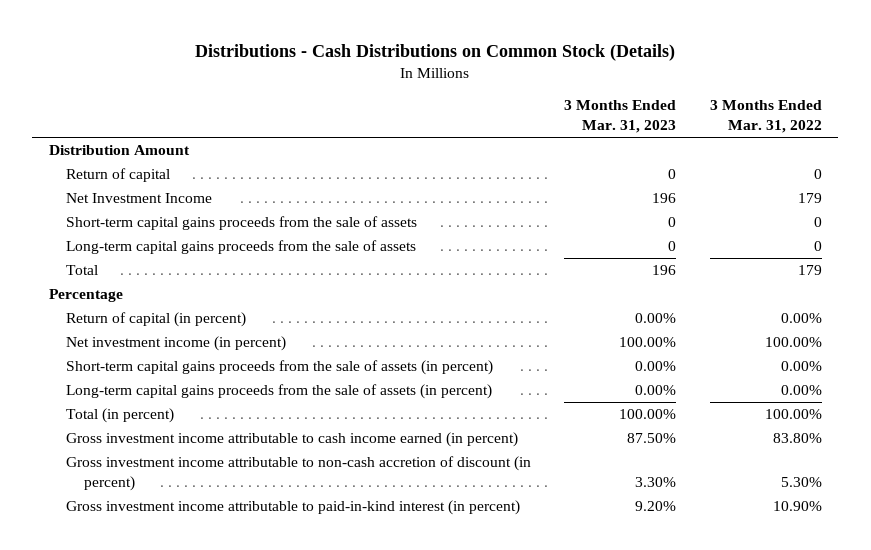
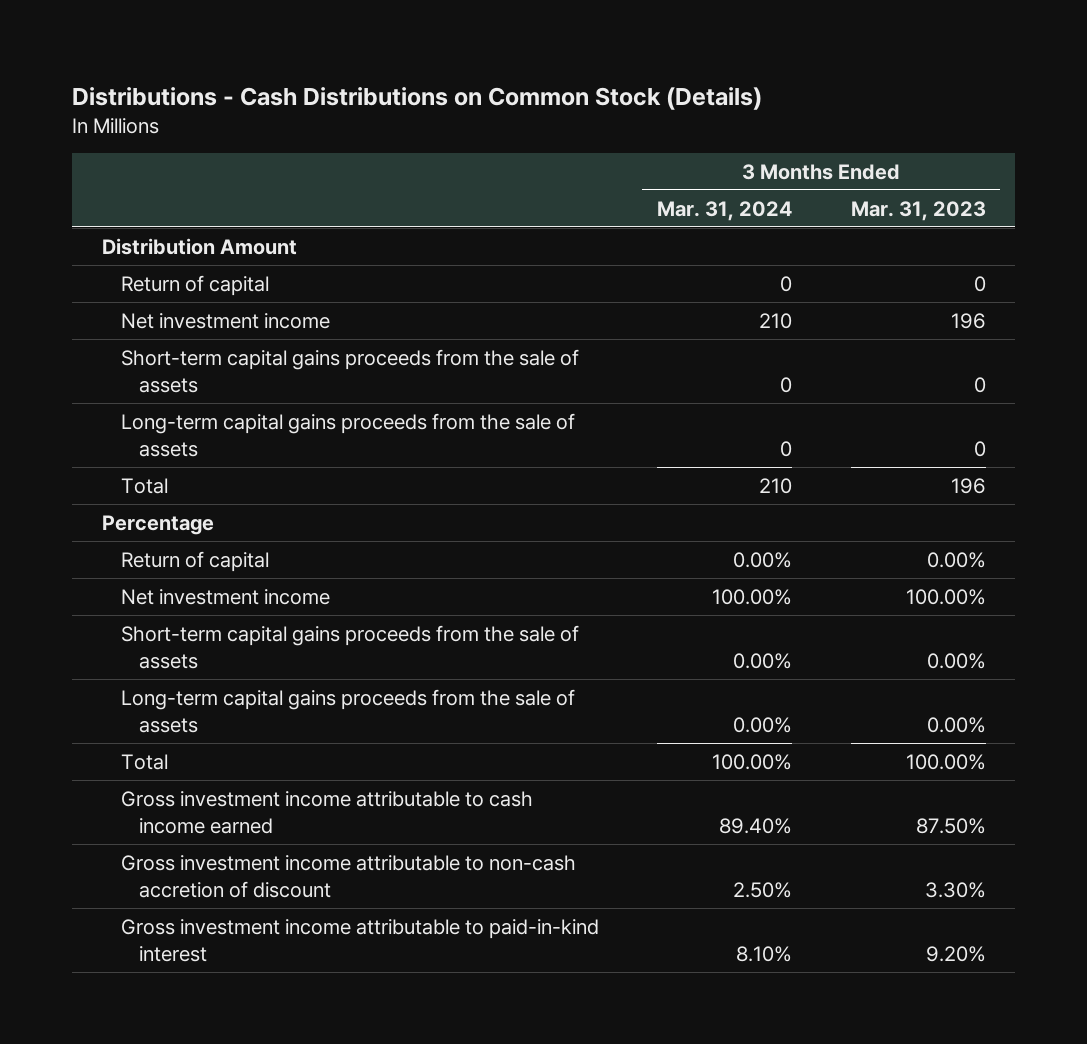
[709,100,822,134] 3 Months Ended Mar. 31, 2022 -> none
none -> [657,200,793,221] Mar. 31, 2024
[66,193,213,204] Net Investment Income -> [120,312,330,329] Net investment income
[66,408,175,424] Total (in percent) -> none
[66,312,247,328] Return of capital (in percent) -> [120,550,269,572] Return of capital
[66,336,287,352] Net investment income (in percent) -> [120,588,330,605] Net investment income
[66,360,494,376] Short-term capital gains proceeds from the sale of assets (in percent) -> [120,624,579,669] Short-term capital gains proceeds from the sale of assets
[66,384,493,400] Long-term capital gains proceeds from the sale of assets (in percent) -> [120,688,575,733] Long-term capital gains proceeds from the sale of assets
none -> [120,753,168,770] Total
[66,432,519,448] Gross investment income attributable to cash income earned (in percent) -> [120,790,533,834] Gross investment income attributable to cash income earned
[66,456,532,491] Gross investment income attributable to non-cash accretion of discount (in percent) -> [120,854,576,898] Gross investment income attributable to non-cash accretion of discount
[66,500,521,516] Gross investment income attributable to paid-in-kind interest (in percent) -> [120,918,599,962] Gross investment income attributable to paid-in-kind interest

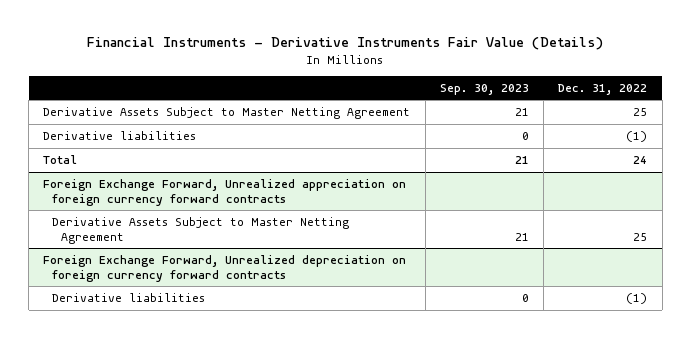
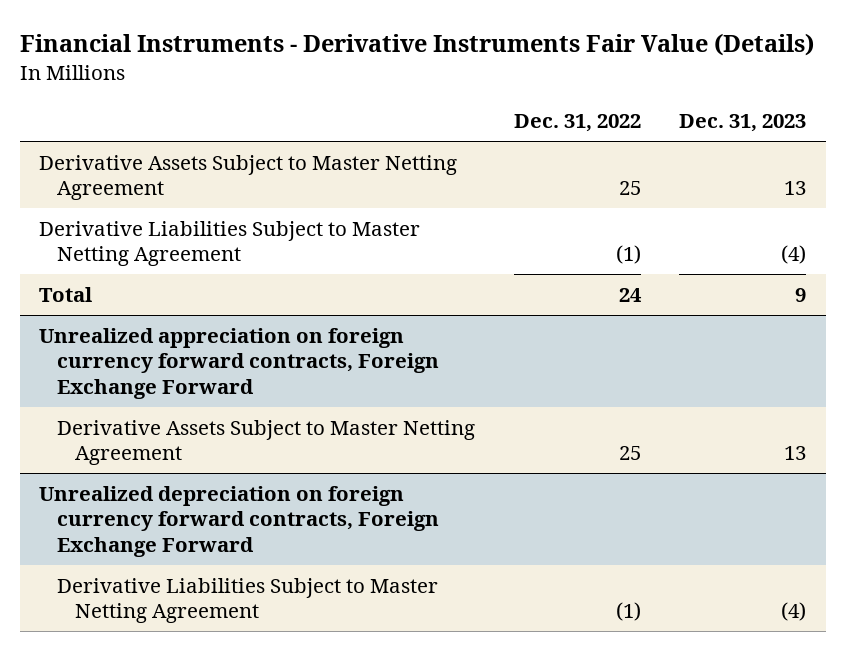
[439,83,529,95] Sep. 30, 2023 -> none
none -> [679,114,807,133] Dec. 31, 2023
[43,130,197,140] Derivative liabilities -> [39,220,421,267] Derivative Liabilities Subject to Master Netting Agreement
[43,178,407,206] Foreign Exchange Forward, Unrealized appreciation on foreign currency forward contracts -> [39,327,439,399] Unrealized appreciation on foreign currency forward contracts, Foreign Exchange Forward
[43,254,407,282] Foreign Exchange Forward, Unrealized depreciation on foreign currency forward contracts -> [39,485,439,557] Unrealized depreciation on foreign currency forward contracts, Foreign Exchange Forward
[52,292,206,302] Derivative liabilities -> [56,577,438,624] Derivative Liabilities Subject to Master Netting Agreement

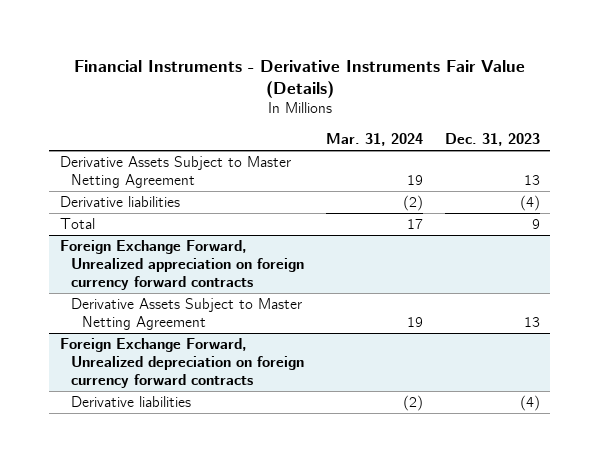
[513,114,641,133] Dec. 31, 2022 -> none
none -> [325,133,423,147] Mar. 31, 2024
[39,220,421,267] Derivative Liabilities Subject to Master Netting Agreement -> [60,196,181,208] Derivative liabilities
[39,327,439,399] Unrealized appreciation on foreign currency forward contracts, Foreign Exchange Forward -> [60,240,305,290] Foreign Exchange Forward, Unrealized appreciation on foreign currency forward contracts
[39,485,439,557] Unrealized depreciation on foreign currency forward contracts, Foreign Exchange Forward -> [60,338,305,388] Foreign Exchange Forward, Unrealized depreciation on foreign currency forward contracts
[56,577,438,624] Derivative Liabilities Subject to Master Netting Agreement -> [71,396,192,408] Derivative liabilities

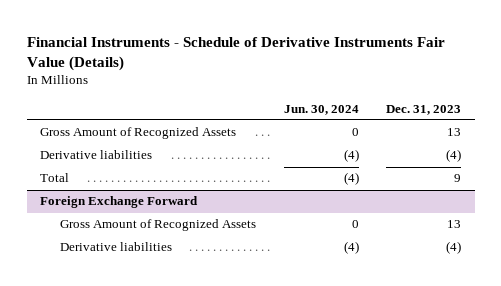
[73,59,525,99] Financial Instruments - Derivative Instruments Fair Value (Details) -> [26,36,445,71] Financial Instruments - Schedule of Derivative Instruments Fair Value (Details)
[325,133,423,147] Mar. 31, 2024 -> none
none -> [283,104,359,115] Jun. 30, 2024
[60,156,292,189] Derivative Assets Subject to Master Netting Agreement -> [40,127,237,140] Gross Amount of Recognized Assets
[60,240,305,290] Foreign Exchange Forward, Unrealized appreciation on foreign currency forward contracts -> none
[60,338,305,388] Foreign Exchange Forward, Unrealized depreciation on foreign currency forward contracts -> none
none -> [40,196,199,209] Foreign Exchange Forward
[71,298,303,331] Derivative Assets Subject to Master Netting Agreement -> [60,219,257,232] Gross Amount of Recognized Assets

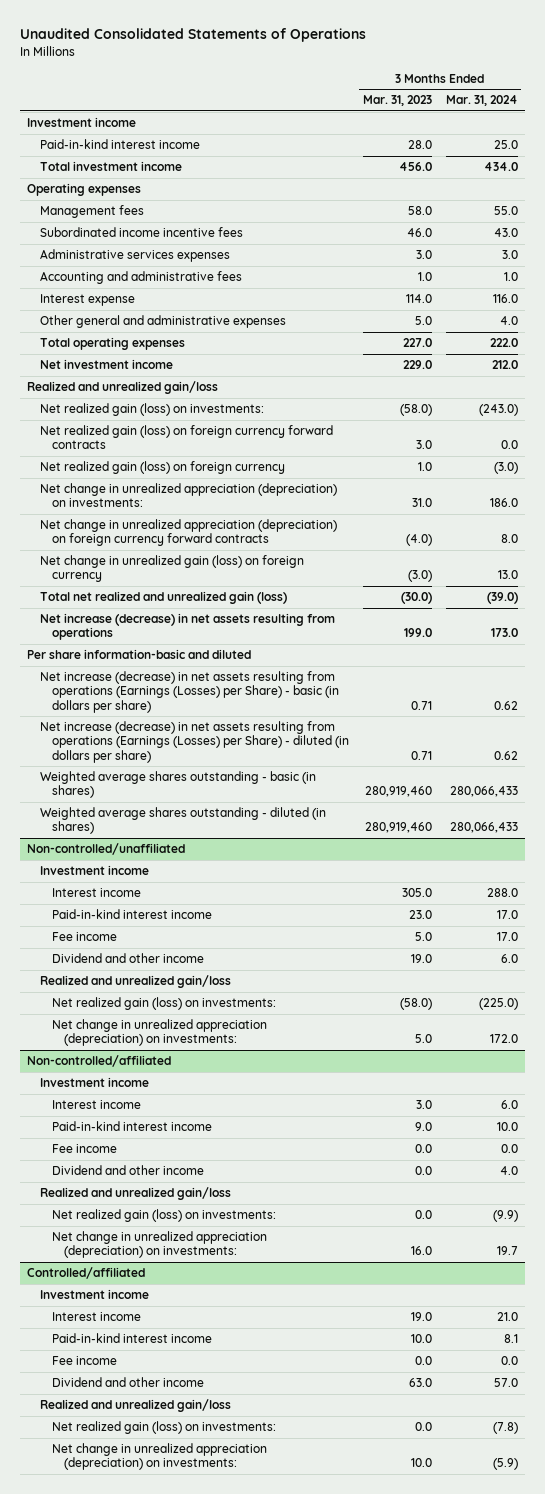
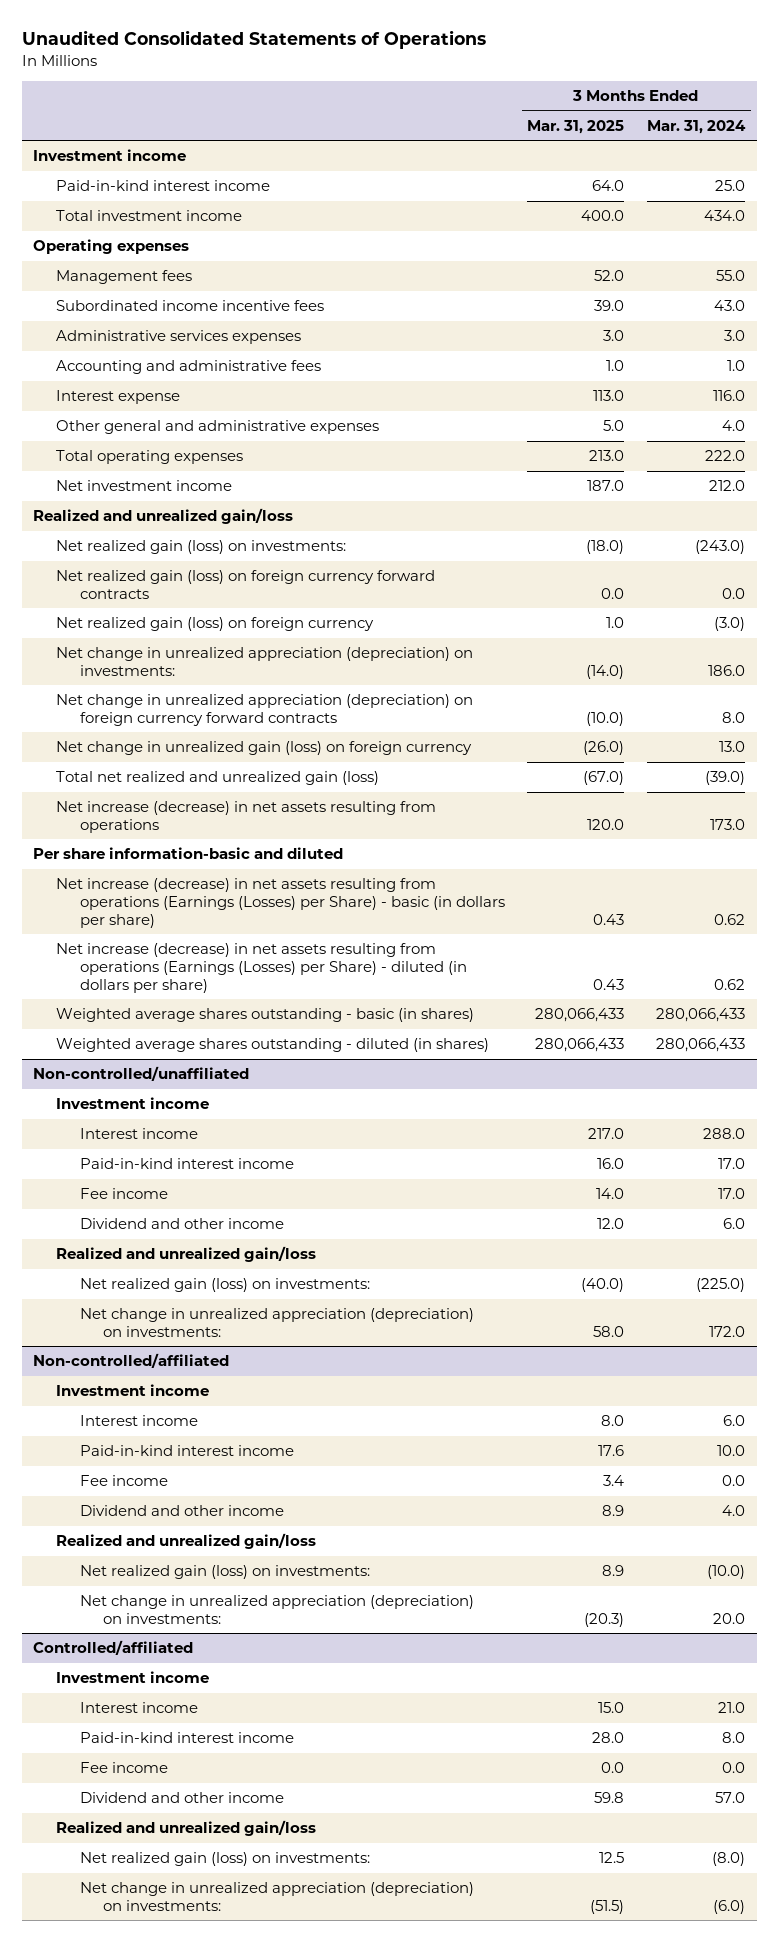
[362,95,432,107] Mar. 31, 2023 -> none
none -> [527,119,625,134] Mar. 31, 2025
[492,1210,518,1223] (9.9) -> [707,1565,746,1580] (10.0)
[496,1246,518,1256] 19.7 -> [713,1612,746,1624] 20.0
[503,1334,518,1344] 8.1 -> [722,1732,746,1744] 8.0
[492,1422,518,1435] (7.8) -> [712,1852,746,1867] (8.0)
[492,1458,518,1471] (5.9) -> [713,1899,746,1914] (6.0)

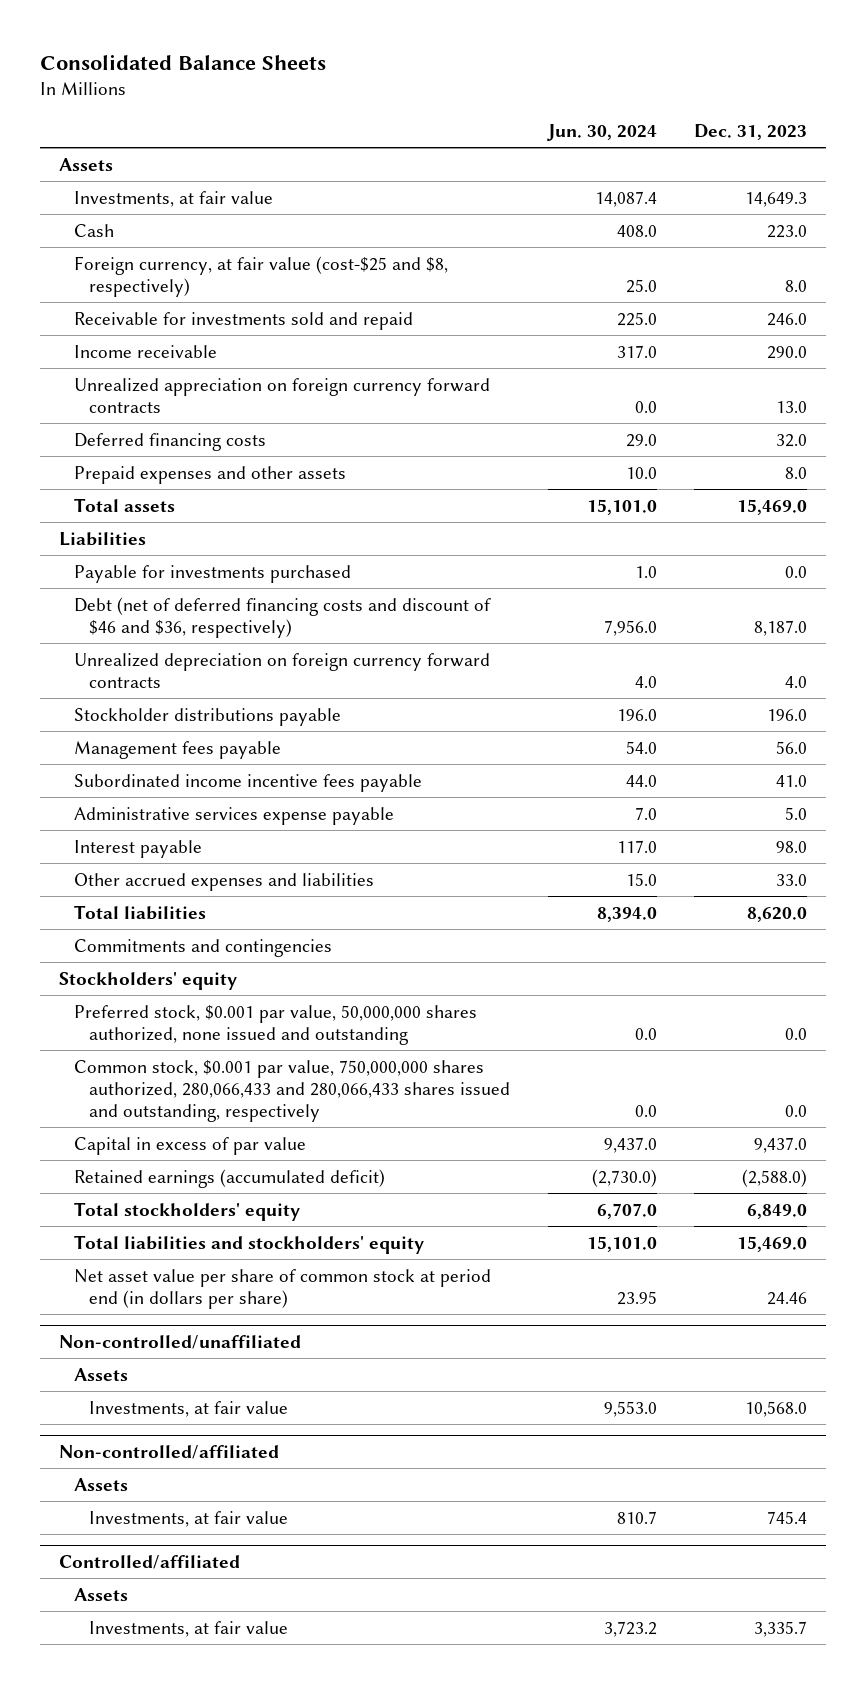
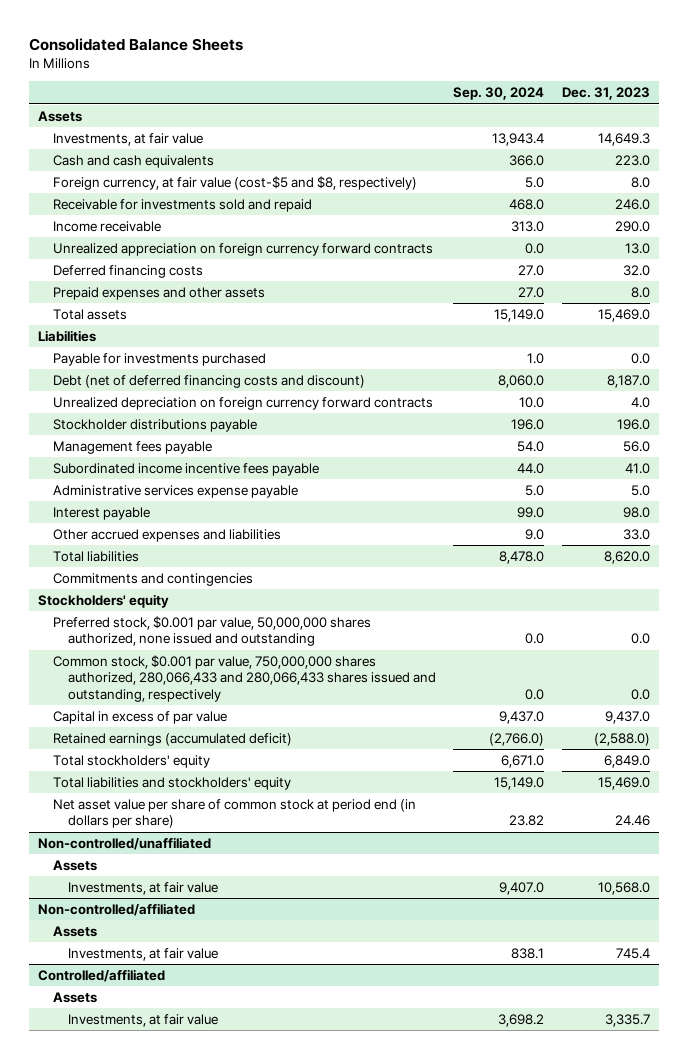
[546,123,657,141] Jun. 30, 2024 -> none
none -> [453,87,545,101] Sep. 30, 2024
[74,223,115,237] Cash -> [52,154,214,168] Cash and cash equivalents
[74,255,449,297] Foreign currency, at fair value (cost-$25 and $8, respectively) -> [52,175,417,190] Foreign currency, at fair value (cost-$5 and $8, respectively)
[74,596,492,638] Debt (net of deferred financing costs and discount of $46 and $36, respectively) -> [52,374,365,388] Debt (net of deferred financing costs and discount)

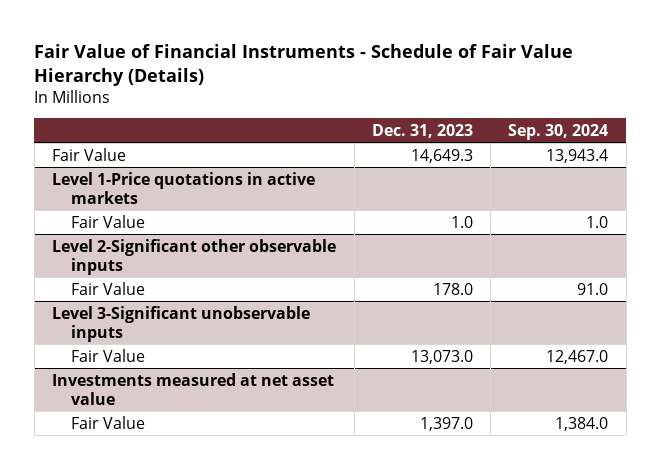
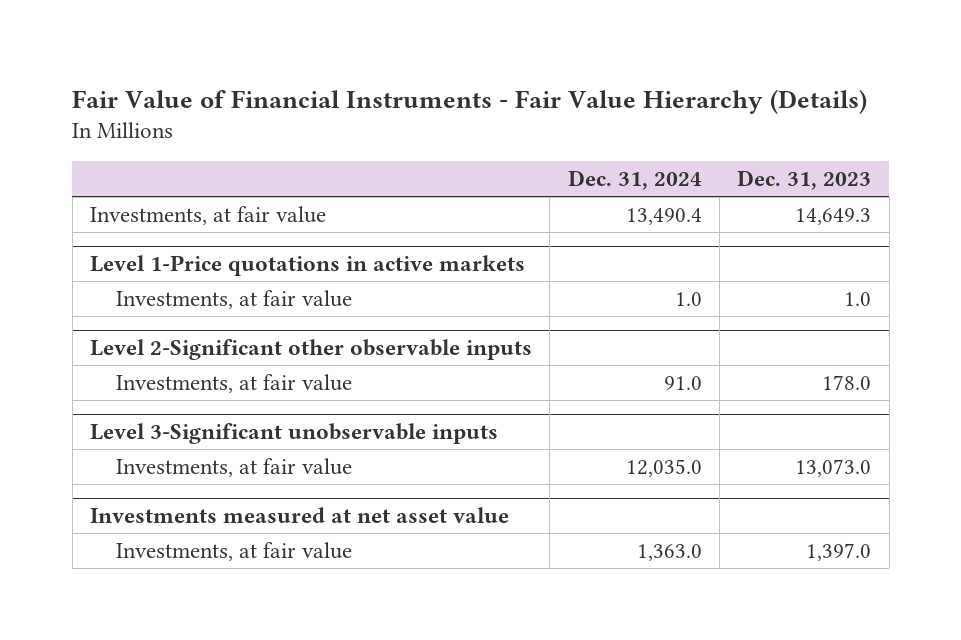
[34,44,574,87] Fair Value of Financial Instruments - Schedule of Fair Value Hierarchy (Details) -> [72,88,868,114] Fair Value of Financial Instruments - Fair Value Hierarchy (Details)
[508,123,609,140] Sep. 30, 2024 -> none
none -> [567,170,702,191] Dec. 31, 2024
[52,147,127,161] Fair Value -> [90,205,327,225] Investments, at fair value
[71,214,146,228] Fair Value -> [115,289,352,309] Investments, at fair value
[71,281,146,295] Fair Value -> [115,373,352,393] Investments, at fair value
[71,348,146,362] Fair Value -> [115,457,352,477] Investments, at fair value
[71,415,146,429] Fair Value -> [115,541,352,561] Investments, at fair value

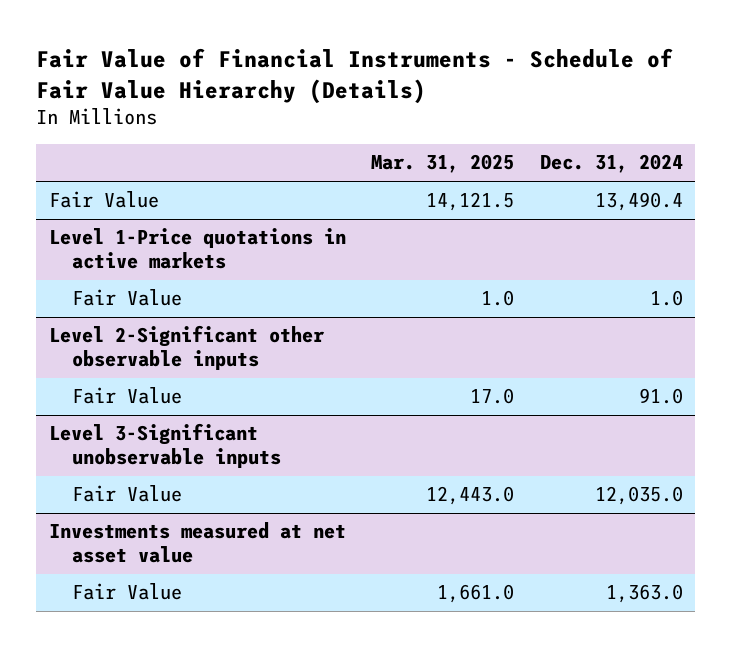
[72,88,868,114] Fair Value of Financial Instruments - Fair Value Hierarchy (Details) -> [36,47,674,104] Fair Value of Financial Instruments - Schedule of Fair Value Hierarchy (Details)
[737,170,872,191] Dec. 31, 2023 -> none
none -> [371,154,515,174] Mar. 31, 2025
[90,205,327,225] Investments, at fair value -> [48,191,159,209] Fair Value
[115,289,352,309] Investments, at fair value -> [71,289,182,307] Fair Value
[115,373,352,393] Investments, at fair value -> [71,387,182,405] Fair Value
[115,457,352,477] Investments, at fair value -> [71,485,182,503] Fair Value
[115,541,352,561] Investments, at fair value -> [71,583,182,601] Fair Value

